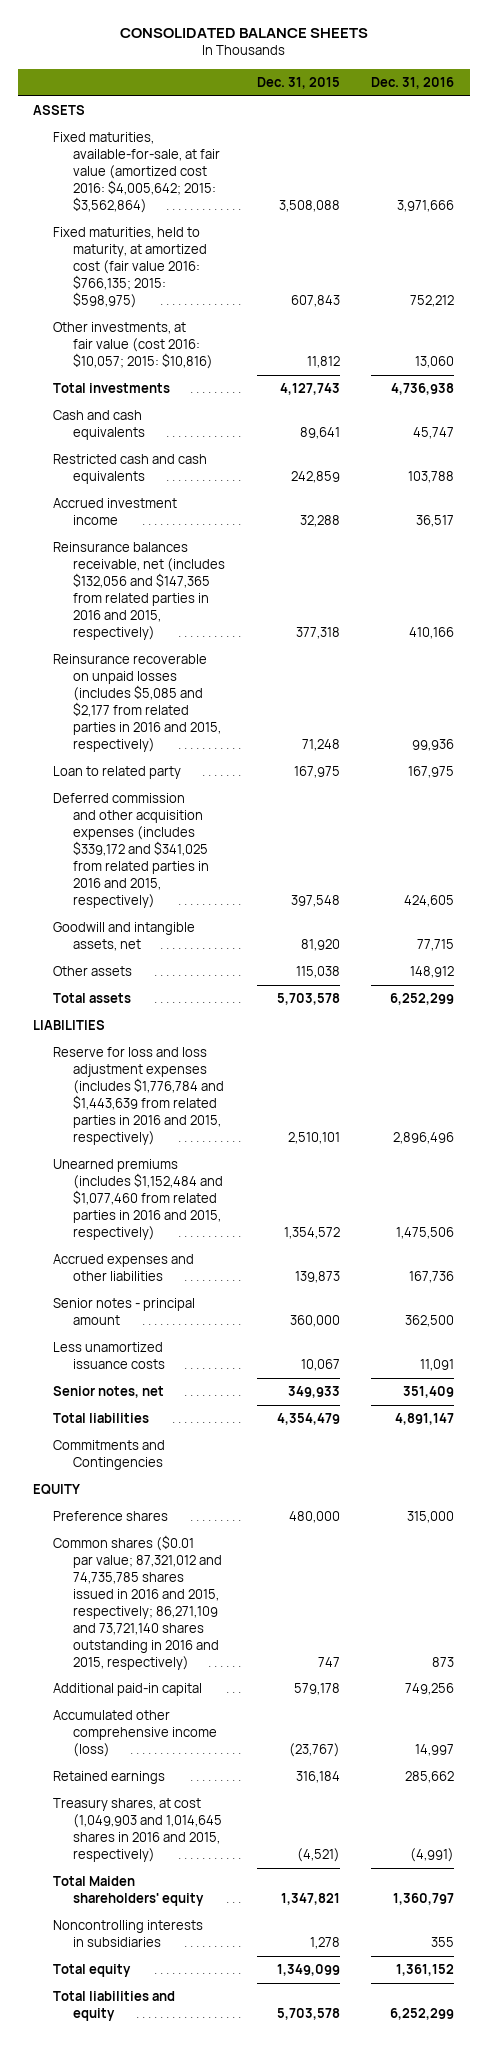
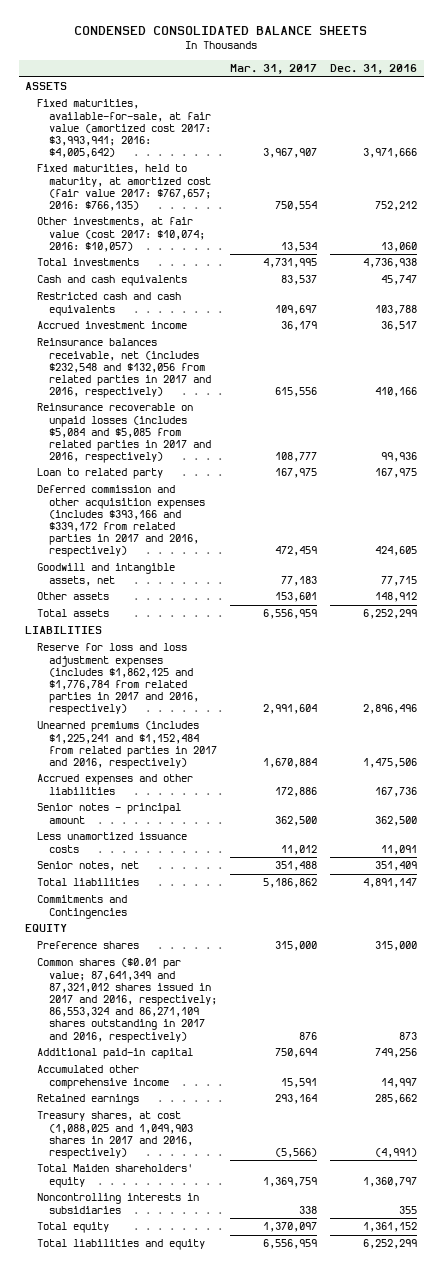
[119,27,368,38] CONSOLIDATED BALANCE SHEETS -> [74,26,368,36] CONDENSED CONSOLIDATED BALANCE SHEETS
[256,76,340,89] Dec. 31, 2015 -> none
none -> [230,64,318,75] Mar. 31, 2017
[53,132,221,213] Fixed maturities, available-for-sale, at fair value (amortized cost 2016: $4,005,642; 2015: $3,562,864) -> [37,99,211,159] Fixed maturities, available-for-sale, at fair value (amortized cost 2017: $3,993,941; 2016: $4,005,642)
[53,227,208,308] Fixed maturities, held to maturity, at amortized cost (fair value 2016: $766,135; 2015: $598,975) -> [37,164,211,211] Fixed maturities, held to maturity, at amortized cost (fair value 2017: $767,657; 2016: $766,135)
[53,322,214,370] Other investments, at fair value (cost 2016: $10,057; 2015: $10,816) -> [37,217,205,252] Other investments, at fair value (cost 2017: $10,074; 2016: $10,057)
[53,542,226,640] Reinsurance balances receivable, net (includes $132,056 and $147,365 from related parties in 2016 and 2015, respectively) -> [37,338,211,399] Reinsurance balances receivable, net (includes $232,548 and $132,056 from related parties in 2017 and 2016, respectively)
[53,654,222,752] Reinsurance recoverable on unpaid losses (includes $5,085 and $2,177 from related parties in 2016 and 2015, respectively) -> [37,403,211,464] Reinsurance recoverable on unpaid losses (includes $5,084 and $5,085 from related parties in 2017 and 2016, respectively)
[53,793,210,908] Deferred commission and other acquisition expenses (includes $339,172 and $341,025 from related parties in 2016 and 2015, respectively) -> [37,485,205,558] Deferred commission and other acquisition expenses (includes $393,166 and $339,172 from related parties in 2017 and 2016, respectively)
[53,1047,225,1145] Reserve for loss and loss adjustment expenses (includes $1,776,784 and $1,443,639 from related parties in 2016 and 2015, respectively) -> [37,643,199,716] Reserve for loss and loss adjustment expenses (includes $1,862,125 and $1,776,784 from related parties in 2017 and 2016, respectively)
[53,1159,224,1240] Unearned premiums (includes $1,152,484 and $1,077,460 from related parties in 2016 and 2015, respectively) -> [37,721,217,769] Unearned premiums (includes $1,225,241 and $1,152,484 from related parties in 2017 and 2016, respectively)
[53,1535,223,1670] Common shares ($0.01 par value; 87,321,012 and 74,735,785 shares issued in 2016 and 2015, respectively; 86,271,109 and 73,721,140 shares outstanding in 2016 and 2015, respectively) -> [37,958,217,1043] Common shares ($0.01 par value; 87,641,349 and 87,321,012 shares issued in 2017 and 2016, respectively; 86,553,324 and 86,271,109 shares outstanding in 2017 and 2016, respectively)
[53,1710,218,1758] Accumulated other comprehensive income (loss) -> [37,1065,169,1089] Accumulated other comprehensive income
[53,1798,223,1863] Treasury shares, at cost (1,049,903 and 1,014,645 shares in 2016 and 2015, respectively) -> [37,1111,193,1159] Treasury shares, at cost (1,088,025 and 1,049,903 shares in 2017 and 2016, respectively)

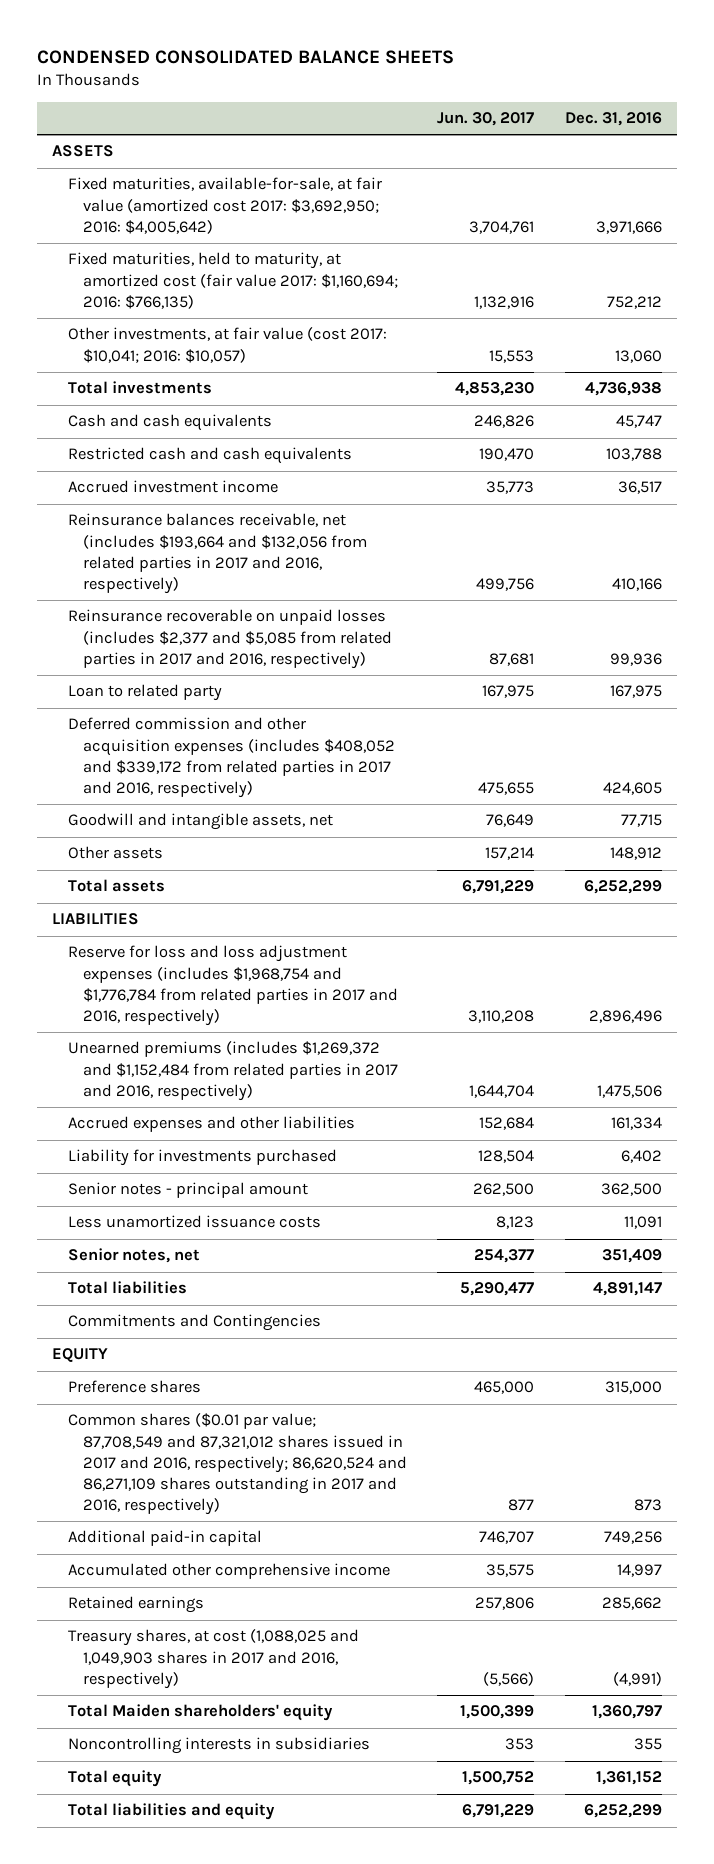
[230,64,318,75] Mar. 31, 2017 -> none
none -> [437,112,535,127] Jun. 30, 2017
[37,99,211,159] Fixed maturities, available-for-sale, at fair value (amortized cost 2017: $3,993,941; 2016: $4,005,642) -> [67,177,382,234] Fixed maturities, available-for-sale, at fair value (amortized cost 2017: $3,692,950; 2016: $4,005,642)
[37,164,211,211] Fixed maturities, held to maturity, at amortized cost (fair value 2017: $767,657; 2016: $766,135) -> [67,252,398,309] Fixed maturities, held to maturity, at amortized cost (fair value 2017: $1,160,694; 2016: $766,135)
[37,217,205,252] Other investments, at fair value (cost 2017: $10,074; 2016: $10,057) -> [67,327,387,363] Other investments, at fair value (cost 2017: $10,041; 2016: $10,057)
[37,338,211,399] Reinsurance balances receivable, net (includes $232,548 and $132,056 from related parties in 2017 and 2016, respectively) -> [67,513,367,594] Reinsurance balances receivable, net (includes $193,664 and $132,056 from related parties in 2017 and 2016, respectively)
[37,403,211,464] Reinsurance recoverable on unpaid losses (includes $5,084 and $5,085 from related parties in 2017 and 2016, respectively) -> [67,609,392,669] Reinsurance recoverable on unpaid losses (includes $2,377 and $5,085 from related parties in 2017 and 2016, respectively)
[37,485,205,558] Deferred commission and other acquisition expenses (includes $393,166 and $339,172 from related parties in 2017 and 2016, respectively) -> [67,717,395,798] Deferred commission and other acquisition expenses (includes $408,052 and $339,172 from related parties in 2017 and 2016, respectively)
[37,643,199,716] Reserve for loss and loss adjustment expenses (includes $1,862,125 and $1,776,784 from related parties in 2017 and 2016, respectively) -> [67,945,398,1026] Reserve for loss and loss adjustment expenses (includes $1,968,754 and $1,776,784 from related parties in 2017 and 2016, respectively)
[37,721,217,769] Unearned premiums (includes $1,225,241 and $1,152,484 from related parties in 2017 and 2016, respectively) -> [67,1041,398,1101] Unearned premiums (includes $1,269,372 and $1,152,484 from related parties in 2017 and 2016, respectively)
[375,786,418,797] 167,736 -> [611,1117,663,1131] 161,334
none -> [67,1149,337,1167] Liability for investments purchased
[37,958,217,1043] Common shares ($0.01 par value; 87,641,349 and 87,321,012 shares issued in 2017 and 2016, respectively; 86,553,324 and 86,271,109 shares outstanding in 2017 and 2016, respectively) -> [67,1413,407,1515] Common shares ($0.01 par value; 87,708,549 and 87,321,012 shares issued in 2017 and 2016, respectively; 86,620,524 and 86,271,109 shares outstanding in 2017 and 2016, respectively)

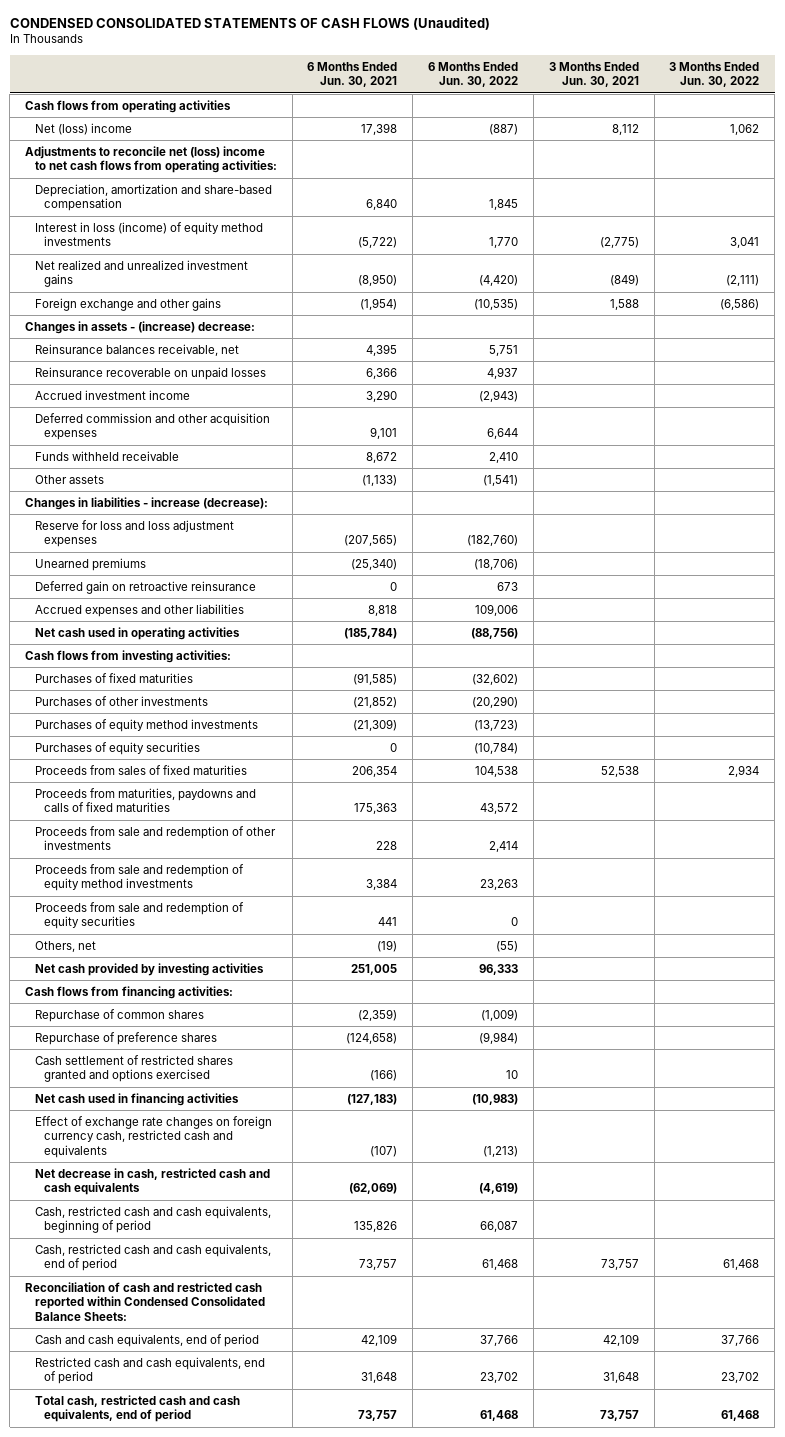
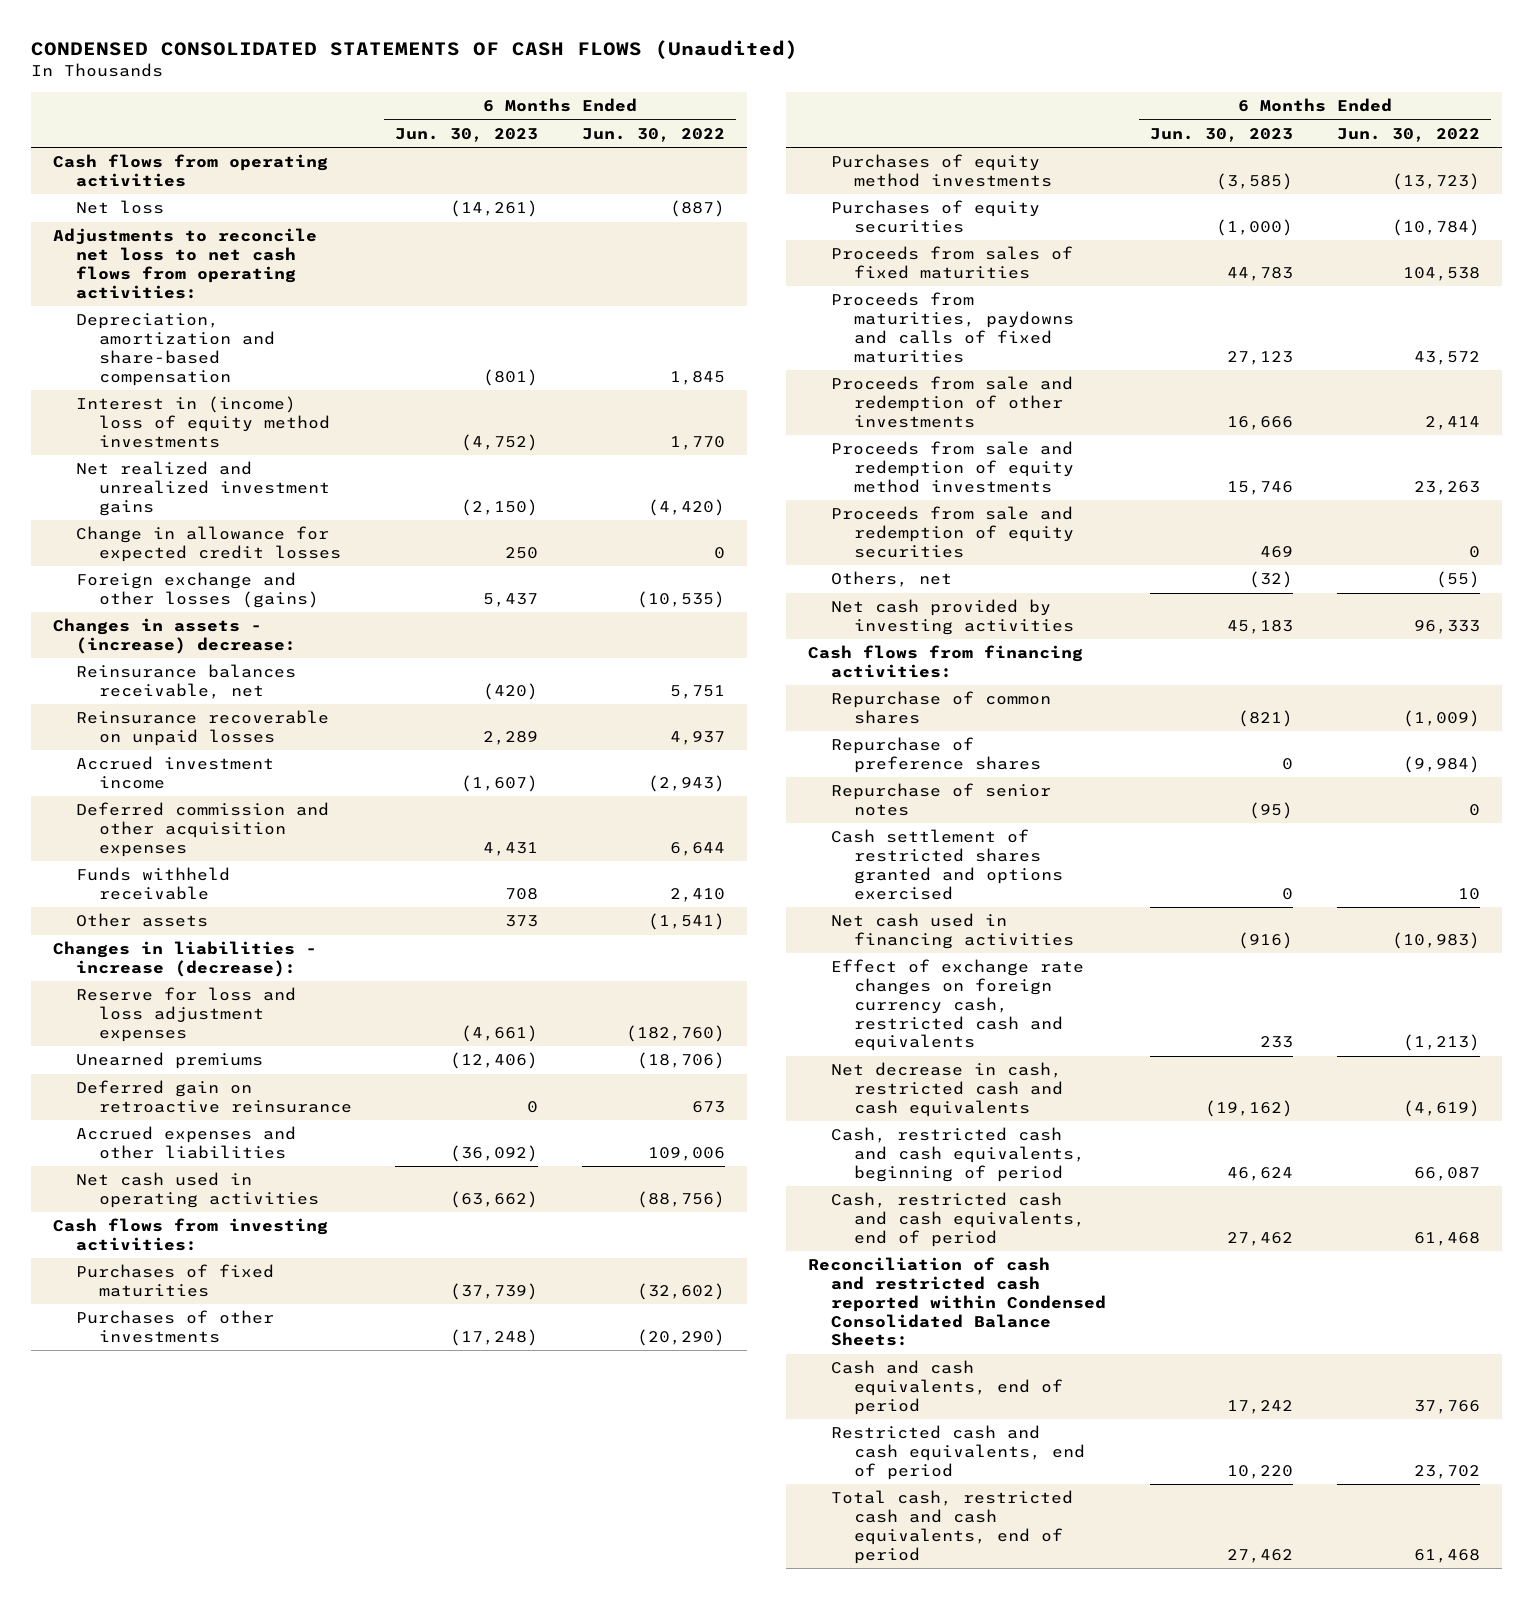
[307,61,398,88] 6 Months Ended Jun. 30, 2021 -> none
[548,61,639,88] 3 Months Ended Jun. 30, 2021 -> none
[669,61,760,88] 3 Months Ended Jun. 30, 2022 -> none
none -> [395,128,539,143] Jun. 30, 2023
[34,122,132,135] Net (loss) income -> [75,200,164,215] Net loss
[25,145,277,174] Adjustments to reconcile net (loss) income to net cash flows from operating activities: -> [52,228,317,299] Adjustments to reconcile net loss to net cash flows from operating activities:
[34,221,263,247] Interest in loss (income) of equity method investments -> [75,396,330,448] Interest in (income) loss of equity method investments
none -> [75,526,341,563] Change in allowance for expected credit losses
[34,297,221,311] Foreign exchange and other gains -> [75,572,319,609] Foreign exchange and other losses (gains)
none -> [830,783,1051,817] Repurchase of senior notes

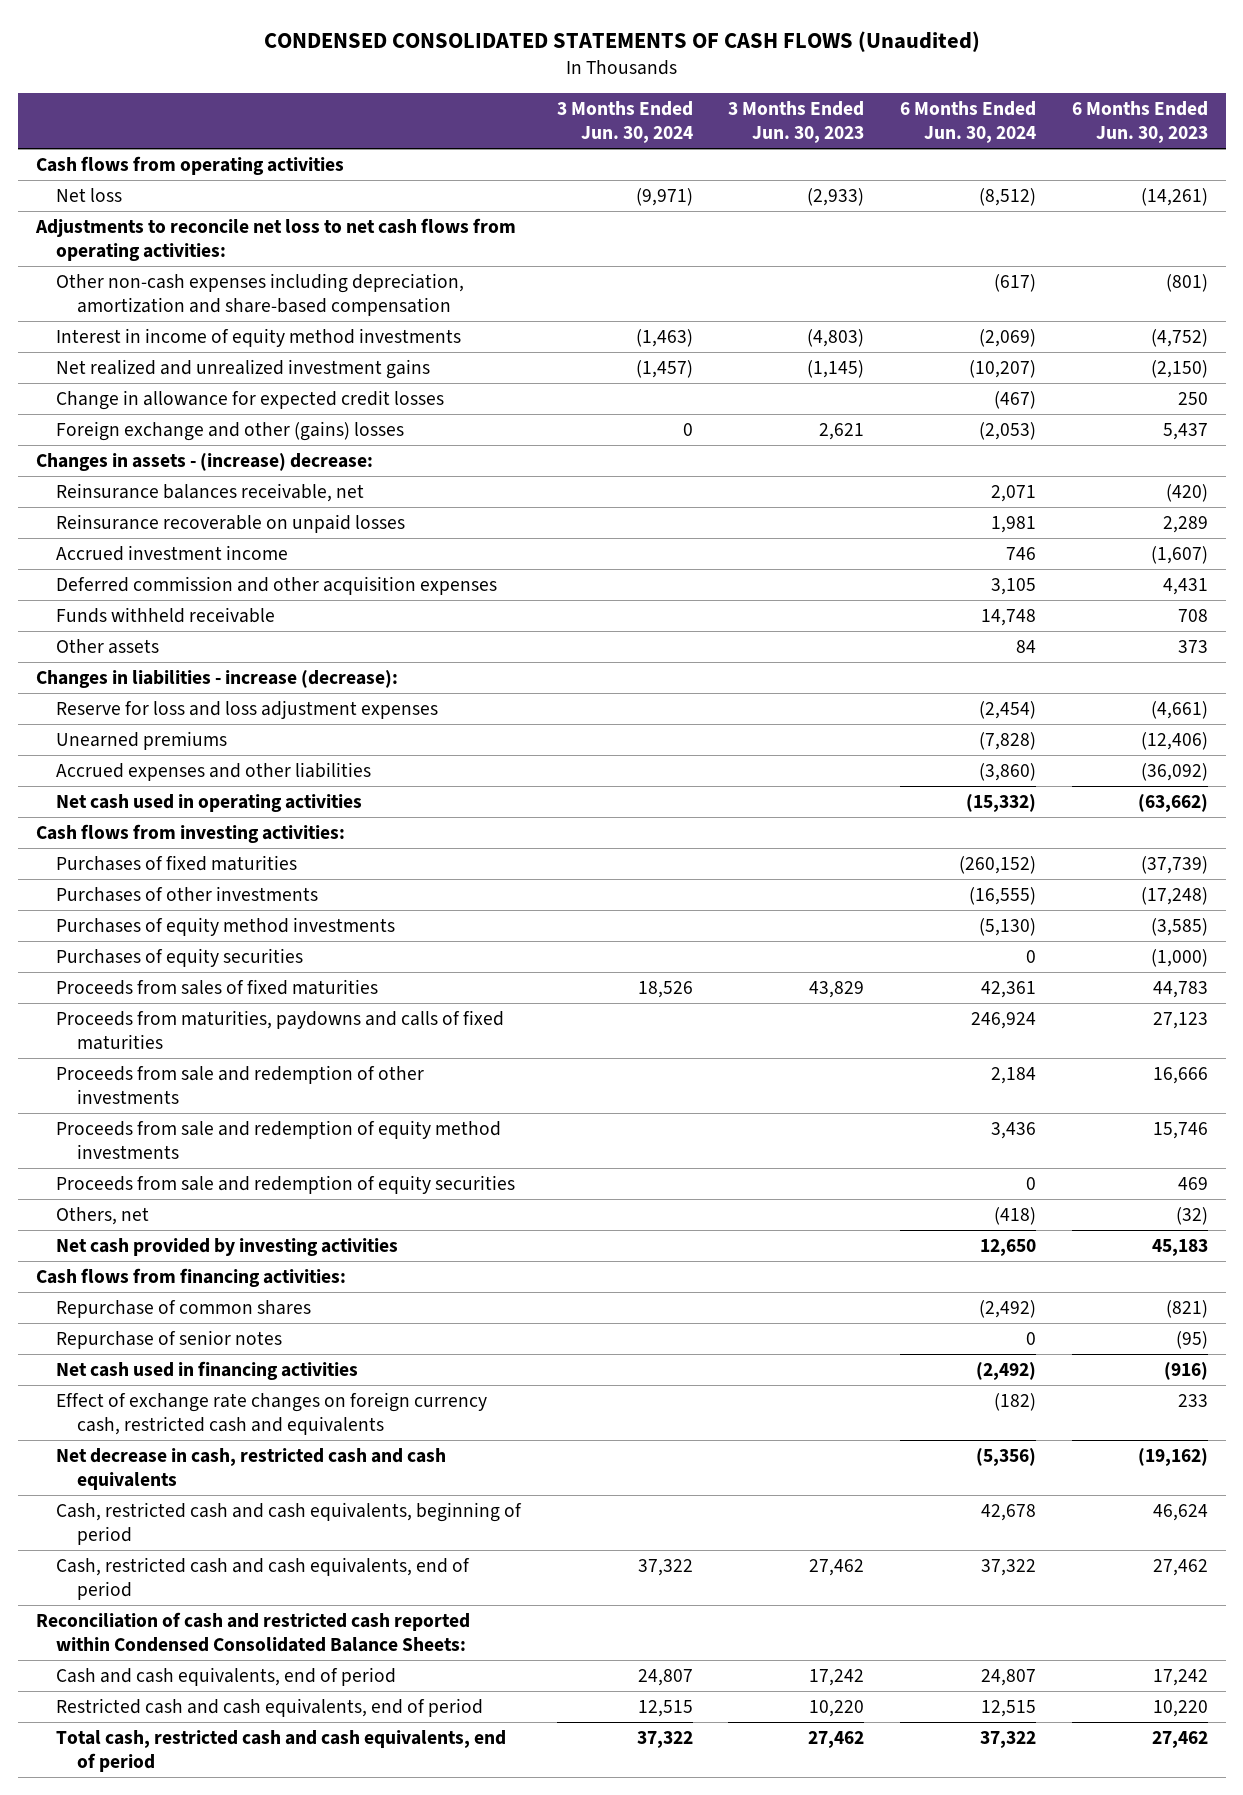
[582,128,726,143] Jun. 30, 2022 -> none
none -> [556,101,693,144] 3 Months Ended Jun. 30, 2024
none -> [728,101,865,144] 3 Months Ended Jun. 30, 2023
none -> [900,101,1037,144] 6 Months Ended Jun. 30, 2024
[75,313,275,386] Depreciation, amortization and share-based compensation -> [56,273,465,316] Other non-cash expenses including depreciation, amortization and share-based compensation
[75,396,330,448] Interest in (income) loss of equity method investments -> [56,328,462,348] Interest in income of equity method investments
[75,572,319,609] Foreign exchange and other losses (gains) -> [56,421,405,442] Foreign exchange and other (gains) losses
[75,1080,352,1114] Deferred gain on retroactive reinsurance -> none
[830,737,1041,774] Repurchase of preference shares -> none
[830,829,1063,900] Cash settlement of restricted shares granted and options exercised -> none

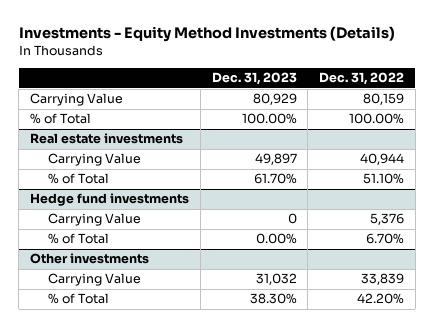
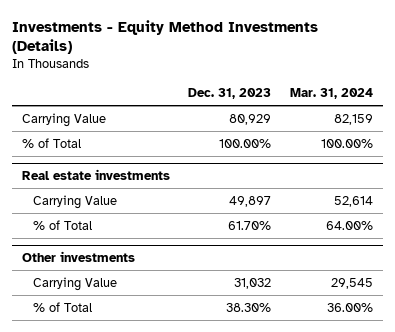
[319,72,405,86] Dec. 31, 2022 -> none
none -> [290,88,374,100] Mar. 31, 2024
[30,193,190,207] Hedge fund investments -> none
[48,213,142,227] Carrying Value -> none
[48,233,110,245] % of Total -> none

